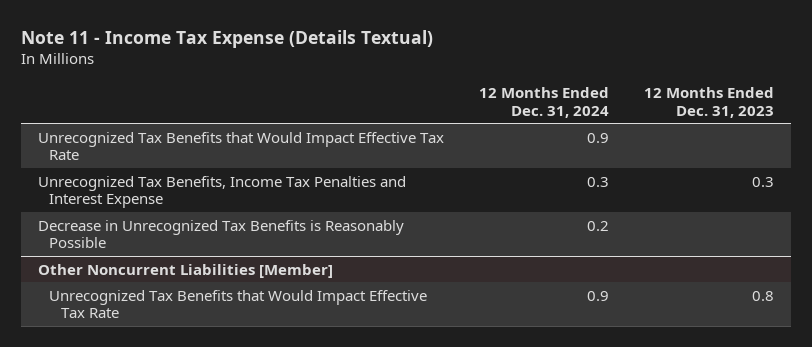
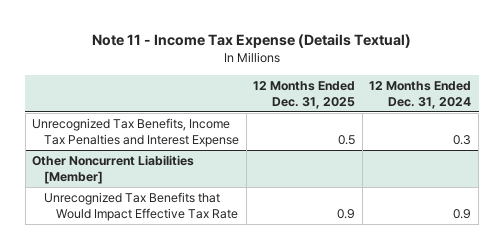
[643,86,774,118] 12 Months Ended Dec. 31, 2023 -> none
none -> [253,80,356,109] 12 Months Ended Dec. 31, 2025
[38,131,445,161] Unrecognized Tax Benefits that Would Impact Effective Tax Rate -> none
[38,219,405,249] Decrease in Unrecognized Tax Benefits is Reasonably Possible -> none

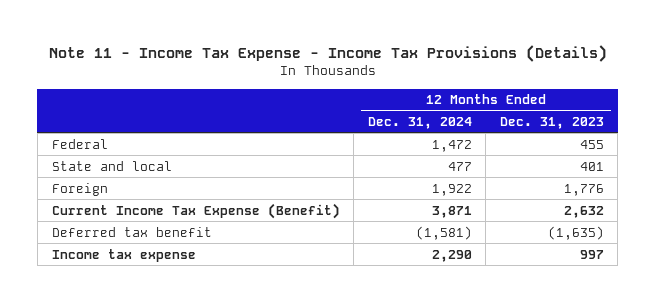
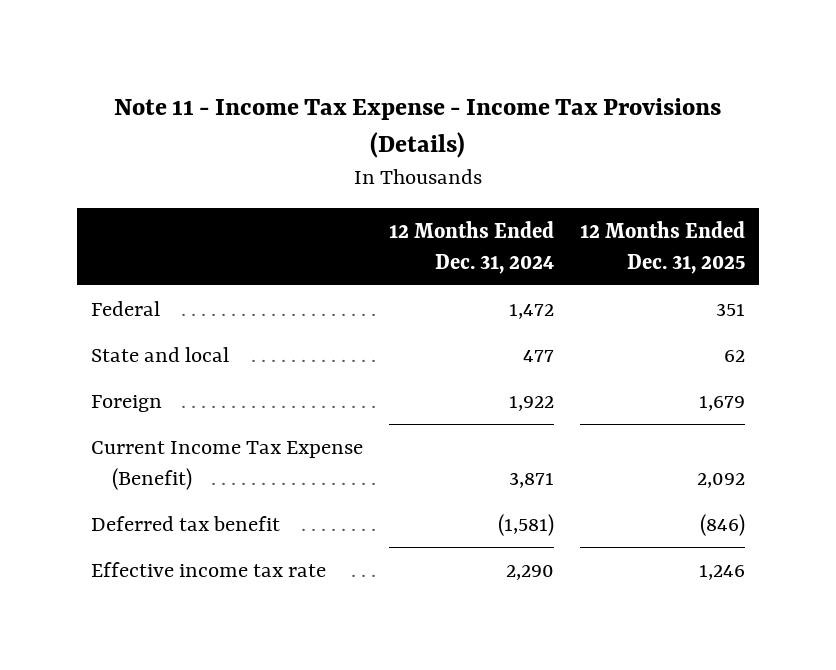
[499,117,604,130] Dec. 31, 2023 -> none
none -> [580,220,746,274] 12 Months Ended Dec. 31, 2025
[51,248,196,262] Income tax expense -> [90,561,326,577] Effective income tax rate

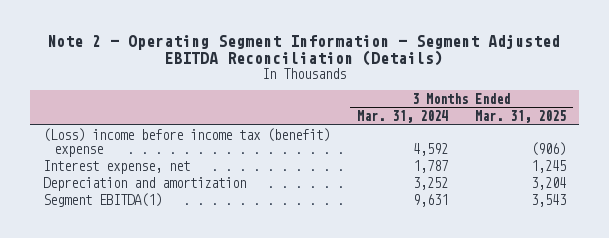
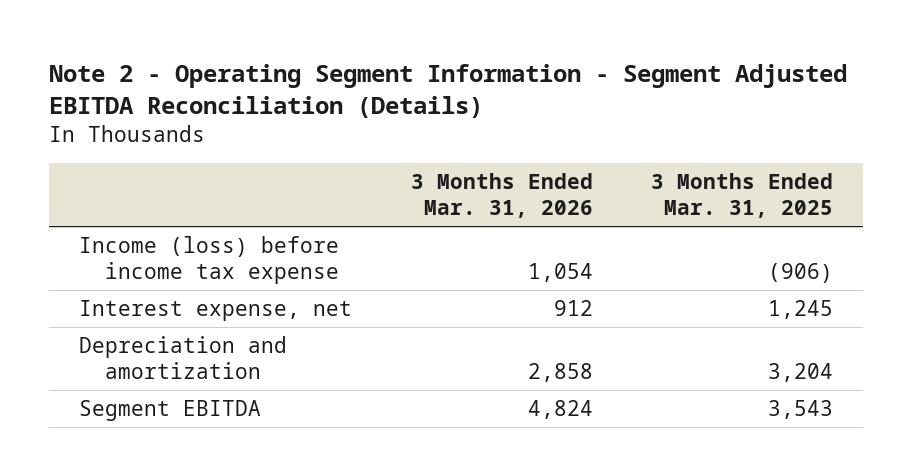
[356,110,448,124] Mar. 31, 2024 -> none
none -> [410,172,593,219] 3 Months Ended Mar. 31, 2026
[43,127,331,157] (Loss) income before income tax (benefit) expense -> [78,236,340,285] Income (loss) before income tax expense
[43,192,163,207] Segment EBITDA(1) -> [78,400,261,422] Segment EBITDA

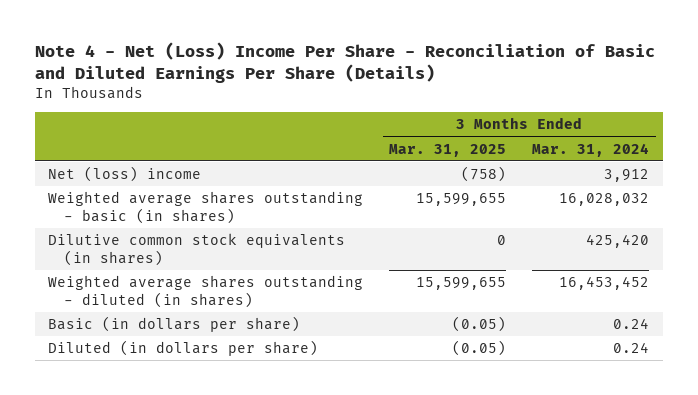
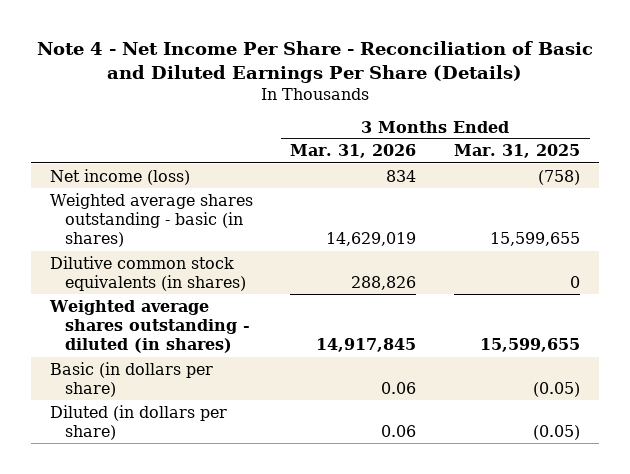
[34,41,655,84] Note 4 - Net (Loss) Income Per Share - Reconciliation of Basic and Diluted Earnings Per Share (Details) -> [36,40,593,83] Note 4 - Net Income Per Share - Reconciliation of Basic and Diluted Earnings Per Share (Details)
[532,142,650,157] Mar. 31, 2024 -> none
none -> [290,144,417,159] Mar. 31, 2026
[48,166,202,183] Net (loss) income -> [49,168,190,185] Net income (loss)

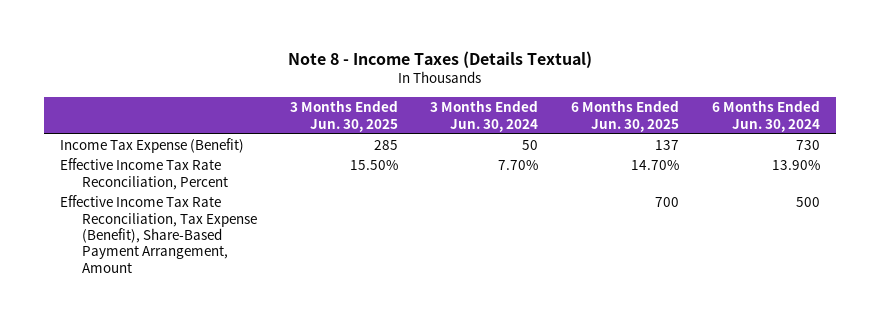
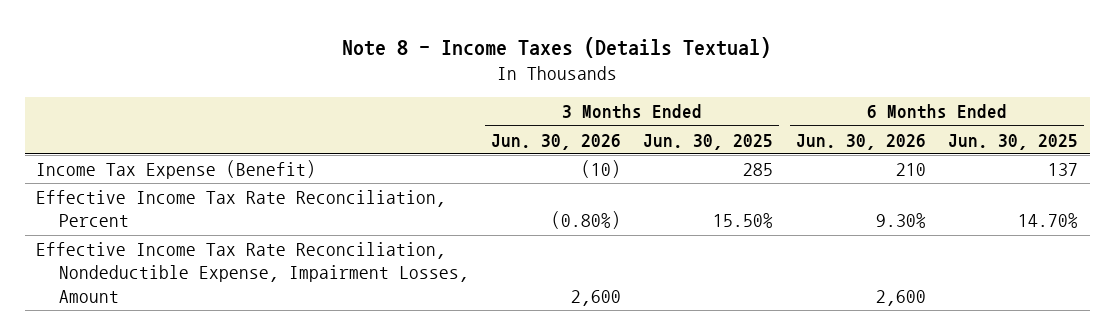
[430,100,539,132] 3 Months Ended Jun. 30, 2024 -> none
[711,100,820,132] 6 Months Ended Jun. 30, 2024 -> none
none -> [491,133,622,150] Jun. 30, 2026
none -> [795,133,926,150] Jun. 30, 2026
[59,195,257,273] Effective Income Tax Rate Reconciliation, Tax Expense (Benefit), Share-Based Payment Arrangement, Amount -> none
none -> [36,242,469,303] Effective Income Tax Rate Reconciliation, Nondeductible Expense, Impairment Losses, Amount

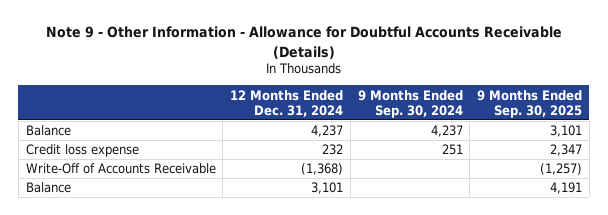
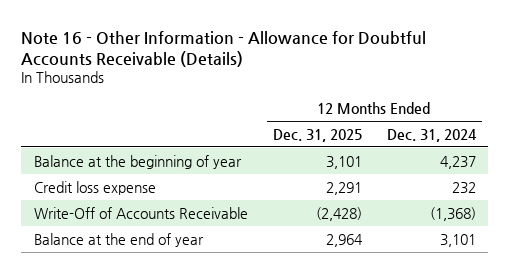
[45,26,562,59] Note 9 - Other Information - Allowance for Doubtful Accounts Receivable (Details) -> [21,30,427,67] Note 16 - Other Information - Allowance for Doubtful Accounts Receivable (Details)
[357,89,463,118] 9 Months Ended Sep. 30, 2024 -> none
[477,89,583,118] 9 Months Ended Sep. 30, 2025 -> none
none -> [272,128,362,142] Dec. 31, 2025
[25,125,71,137] Balance -> [33,154,242,169] Balance at the beginning of year
[25,182,71,194] Balance -> [33,232,204,247] Balance at the end of year

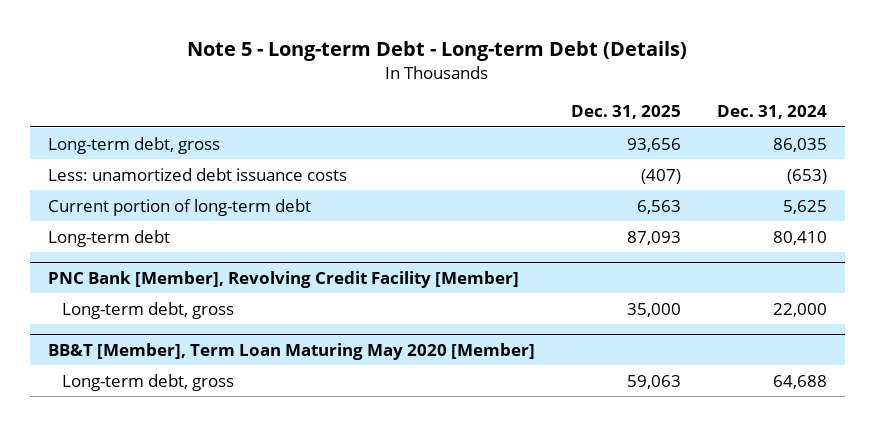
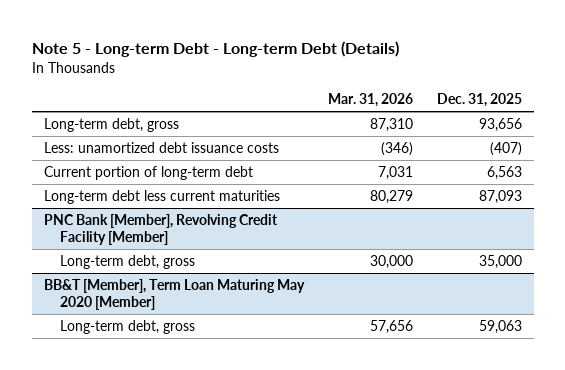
[716,104,827,119] Dec. 31, 2024 -> none
none -> [327,93,413,108] Mar. 31, 2026
[47,229,170,247] Long-term debt -> [43,190,280,205] Long-term debt less current maturities

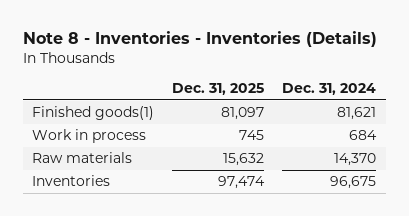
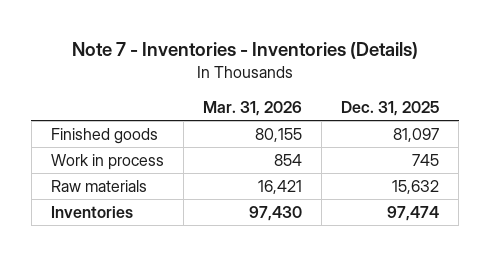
[23,31,378,48] Note 8 - Inventories - Inventories (Details) -> [72,42,419,60] Note 7 - Inventories - Inventories (Details)
[282,83,377,96] Dec. 31, 2024 -> none
none -> [203,100,303,116] Mar. 31, 2026
[32,106,155,121] Finished goods(1) -> [50,128,158,145] Finished goods

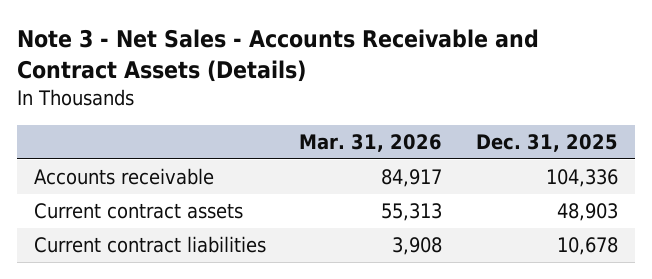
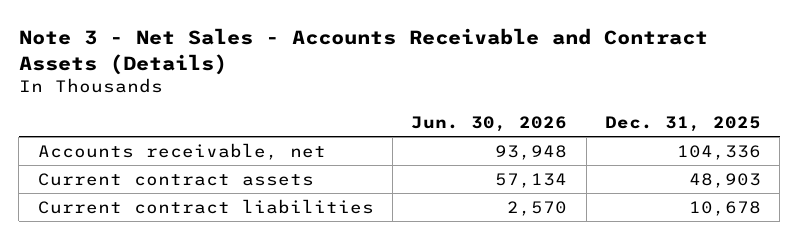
[299,134,443,153] Mar. 31, 2026 -> none
none -> [411,115,568,132] Jun. 30, 2026
[33,168,214,186] Accounts receivable -> [37,142,326,160] Accounts receivable, net

